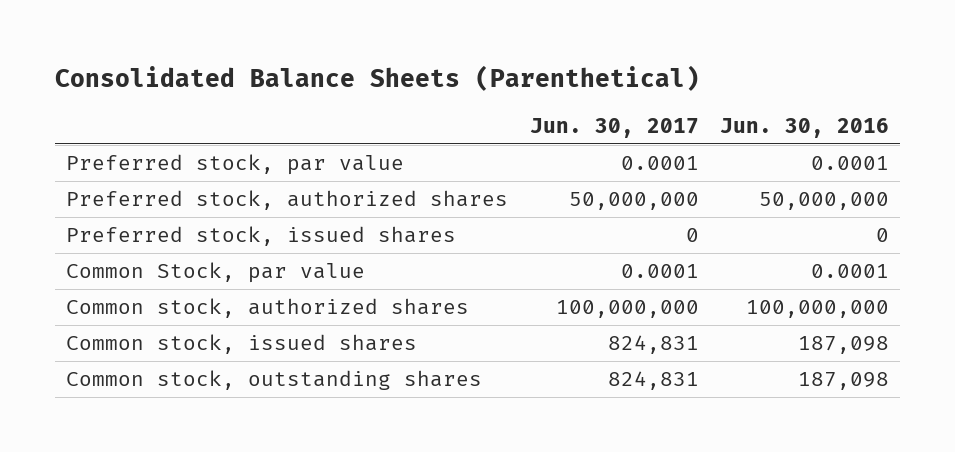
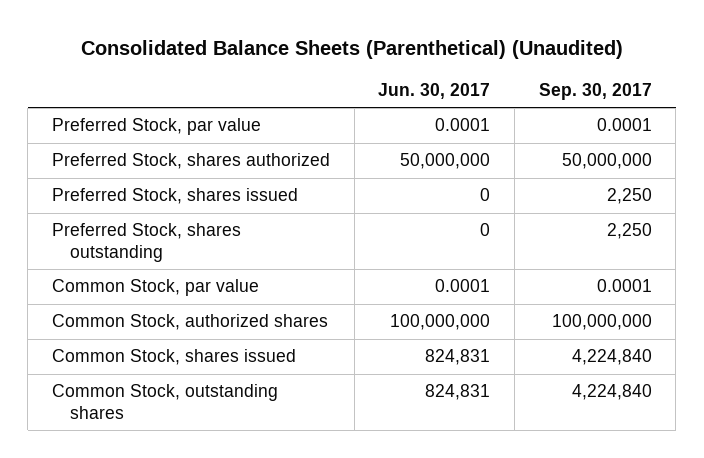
[54,64,700,91] Consolidated Balance Sheets (Parenthetical) -> [80,39,623,59] Consolidated Balance Sheets (Parenthetical) (Unaudited)
[720,117,890,138] Jun. 30, 2016 -> none
none -> [538,82,652,100] Sep. 30, 2017
[65,154,404,176] Preferred stock, par value -> [51,118,261,136] Preferred Stock, par value
[65,190,508,211] Preferred stock, authorized shares -> [51,153,330,170] Preferred Stock, shares authorized
[65,226,456,247] Preferred stock, issued shares -> [51,188,298,205] Preferred Stock, shares issued
none -> [51,223,241,262] Preferred Stock, shares outstanding
[65,298,469,319] Common stock, authorized shares -> [51,314,328,331] Common Stock, authorized shares
[65,334,417,355] Common stock, issued shares -> [51,349,296,366] Common Stock, shares issued
[65,370,482,391] Common stock, outstanding shares -> [51,384,278,419] Common Stock, outstanding shares

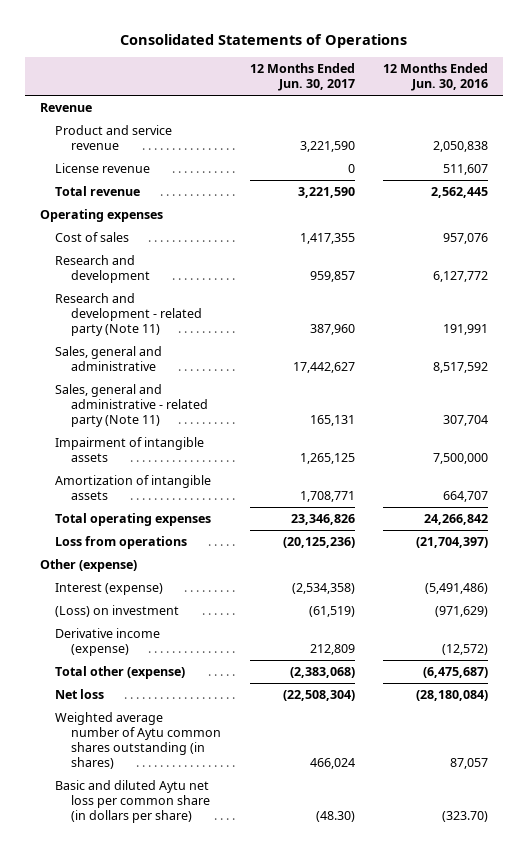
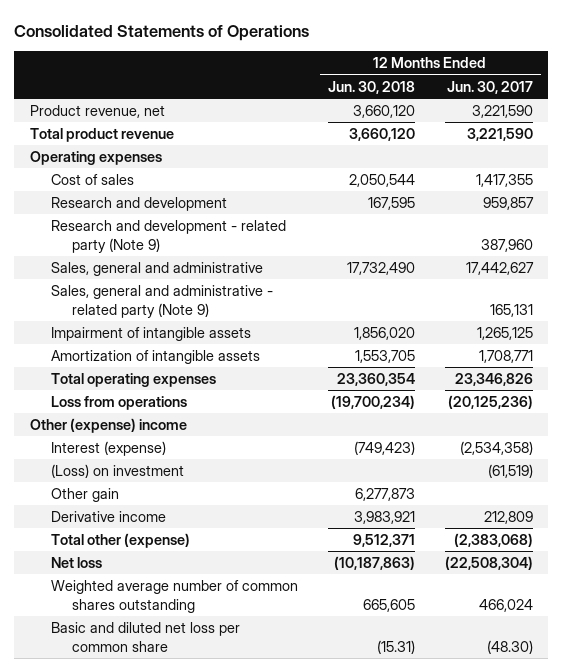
[383,63,489,92] 12 Months Ended Jun. 30, 2016 -> none
none -> [327,80,415,94] Jun. 30, 2018
[39,102,92,112] Revenue -> none
[55,162,151,173] License revenue -> none
[55,124,173,151] Product and service revenue -> [29,104,165,118] Product revenue, net
[55,185,141,196] Total revenue -> [29,127,174,142] Total product revenue
[55,292,202,337] Research and development - related party (Note 11) -> [50,219,286,253] Research and development - related party (Note 9)
[55,383,208,428] Sales, general and administrative - related party (Note 11) -> [50,284,273,318] Sales, general and administrative - related party (Note 9)
[39,558,137,572] Other (expense) -> [29,417,187,433] Other (expense) income
none -> [50,487,119,502] Other gain
[55,627,161,657] Derivative income (expense) -> [50,510,166,522] Derivative income
[55,711,221,770] Weighted average number of Aytu common shares outstanding (in shares) -> [50,579,298,613] Weighted average number of common shares outstanding
[55,779,210,824] Basic and diluted Aytu net loss per common share (in dollars per share) -> [50,621,240,652] Basic and diluted net loss per common share

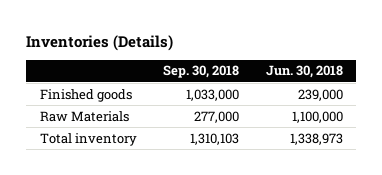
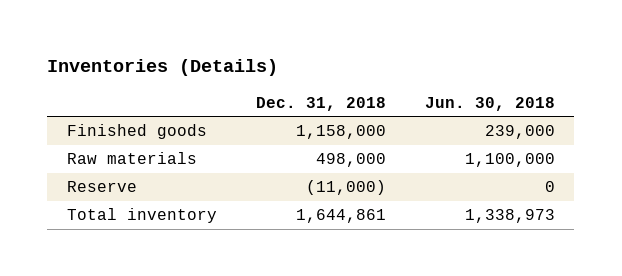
[163,65,240,79] Sep. 30, 2018 -> none
none -> [255,96,386,111] Dec. 31, 2018
[39,110,129,122] Raw Materials -> [66,152,197,165] Raw materials
none -> [66,181,137,193] Reserve

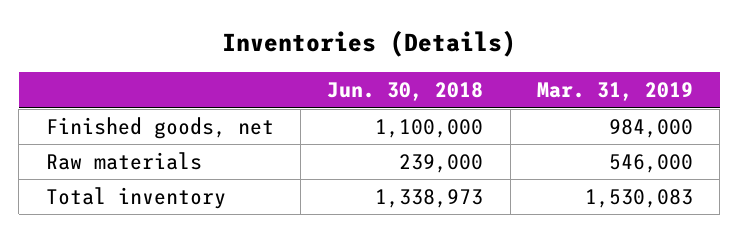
[255,96,386,111] Dec. 31, 2018 -> none
none -> [537,82,694,102] Mar. 31, 2019
[66,181,137,193] Reserve -> none
[66,124,207,140] Finished goods -> [45,117,274,140] Finished goods, net
[484,125,555,140] 239,000 -> [375,119,484,139] 1,100,000
[464,153,555,168] 1,100,000 -> [399,154,484,174] 239,000

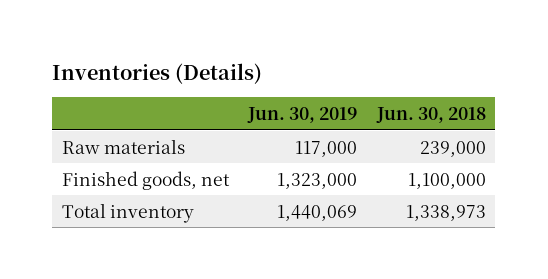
[537,82,694,102] Mar. 31, 2019 -> none
none -> [247,106,358,123] Jun. 30, 2019
[45,117,274,140] Finished goods, net -> [62,170,231,190] Finished goods, net

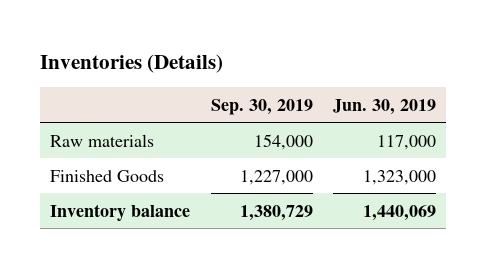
[375,106,486,123] Jun. 30, 2018 -> none
none -> [210,98,313,115] Sep. 30, 2019
[62,170,231,190] Finished goods, net -> [50,169,165,182] Finished Goods
[62,202,195,223] Total inventory -> [50,203,191,221] Inventory balance

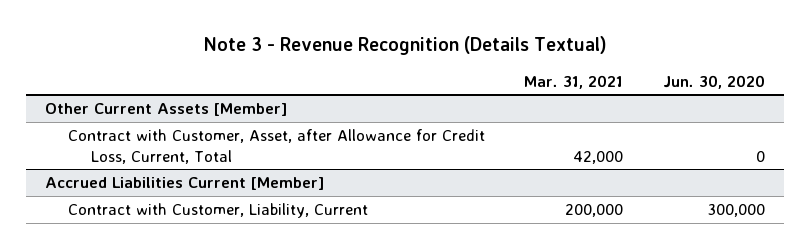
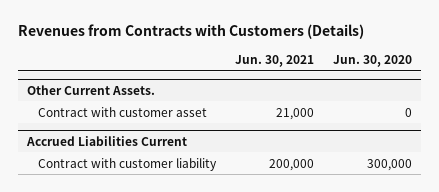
[203,36,608,56] Note 3 - Revenue Recognition (Details Textual) -> [17,24,364,40] Revenues from Contracts with Customers (Details)
[524,74,624,89] Mar. 31, 2021 -> none
none -> [234,55,314,68] Jun. 30, 2021
[45,103,288,117] Other Current Assets [Member] -> [27,84,156,95] Other Current Assets.
[68,129,486,164] Contract with Customer, Asset, after Allowance for Credit Loss, Current, Total -> [37,106,207,117] Contract with customer asset
[45,177,325,191] Accrued Liabilities Current [Member] -> [26,135,188,146] Accrued Liabilities Current
[68,203,369,219] Contract with Customer, Liability, Current -> [37,157,217,171] Contract with customer liability

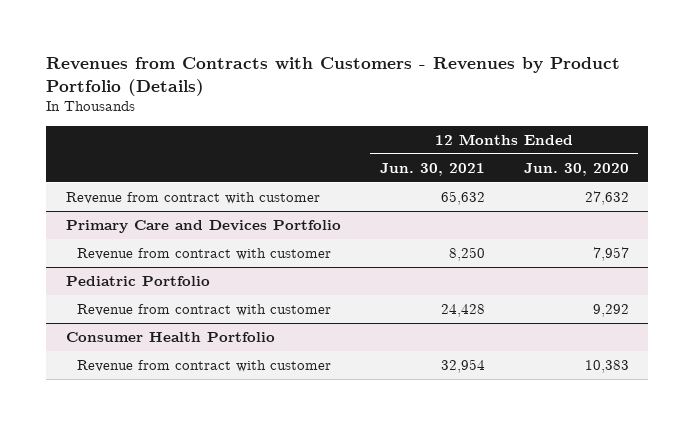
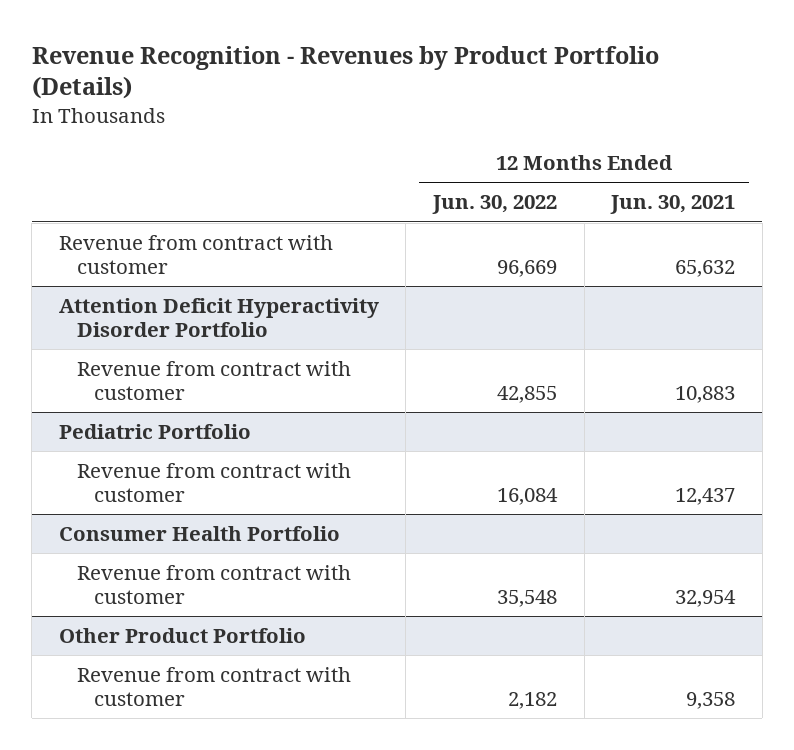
[46,56,621,96] Revenues from Contracts with Customers - Revenues by Product Portfolio (Details) -> [31,45,659,100] Revenue Recognition - Revenues by Product Portfolio (Details)
[523,162,629,176] Jun. 30, 2020 -> none
none -> [432,195,558,215] Jun. 30, 2022
[65,220,341,234] Primary Care and Devices Portfolio -> none
none -> [58,297,379,338] Attention Deficit Hyperactivity Disorder Portfolio
[448,247,485,262] 8,250 -> [675,386,736,404] 10,883
[440,304,485,318] 24,428 -> [675,488,736,506] 12,437
none -> [58,627,306,643] Other Product Portfolio
none -> [76,666,351,707] Revenue from contract with customer

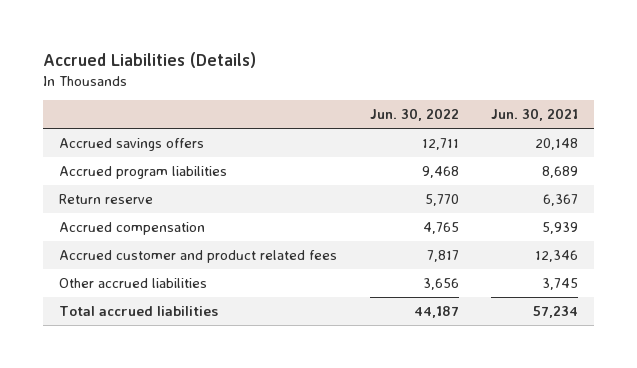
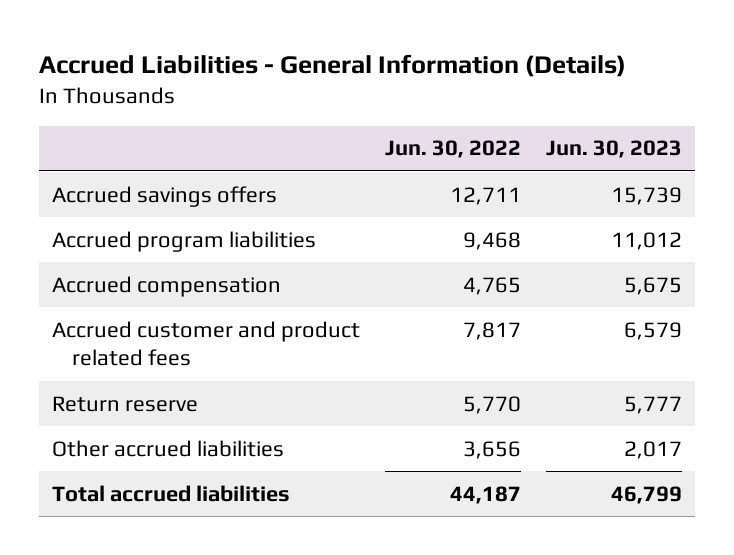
[43,51,257,68] Accrued Liabilities (Details) -> [39,54,627,78] Accrued Liabilities - General Information (Details)
[490,108,578,122] Jun. 30, 2021 -> none
none -> [546,140,683,159] Jun. 30, 2023
[59,193,154,204] Return reserve -> [51,395,198,412] Return reserve

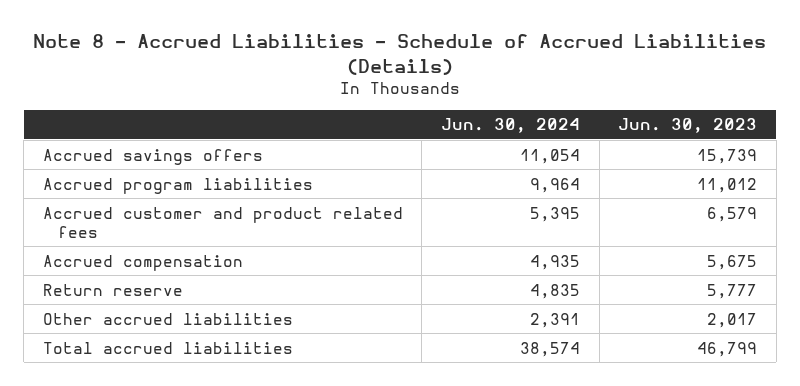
[39,54,627,78] Accrued Liabilities - General Information (Details) -> [32,34,766,75] Note 8 - Accrued Liabilities - Schedule of Accrued Liabilities (Details)
[385,140,522,159] Jun. 30, 2022 -> none
none -> [440,118,580,134] Jun. 30, 2024
[51,275,281,297] Accrued compensation -> [42,254,243,271] Accrued compensation

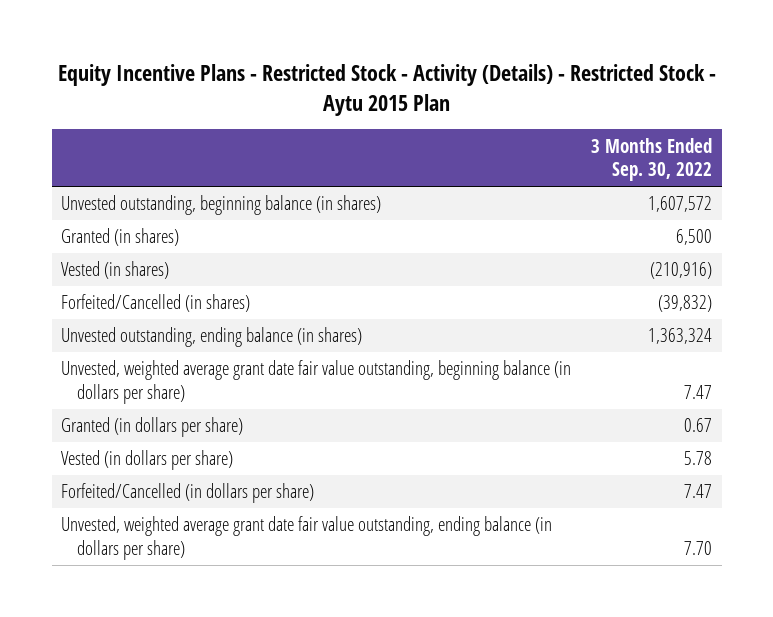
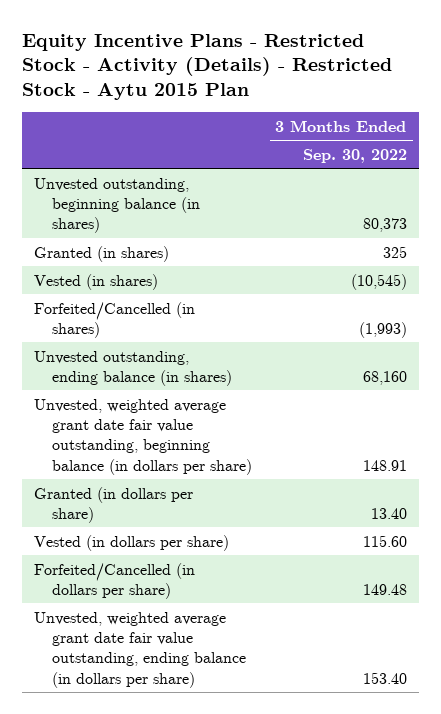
[647,196,712,213] 1,607,572 -> [362,218,407,233] 80,373
[675,229,712,246] 6,500 -> [382,245,407,258] 325
[649,262,712,280] (210,916) -> [350,273,407,290] (10,545)
[657,295,712,313] (39,832) -> [358,321,407,338] (1,993)
[647,328,712,345] 1,363,324 -> [362,370,407,385] 68,160
[683,384,712,399] 7.47 -> [362,459,407,471] 148.91
[683,418,712,433] 0.67 -> [370,507,407,519] 13.40
[683,451,712,466] 5.78 -> [362,534,407,547] 115.60
[683,484,712,499] 7.47 -> [362,583,407,595] 149.48
[683,540,712,555] 7.70 -> [362,671,407,684] 153.40

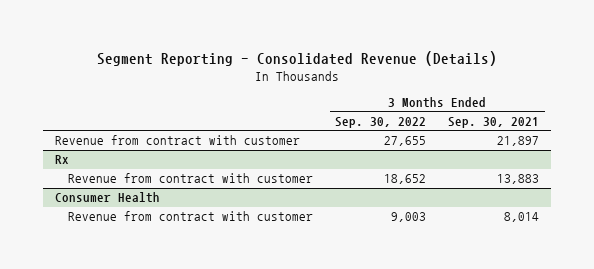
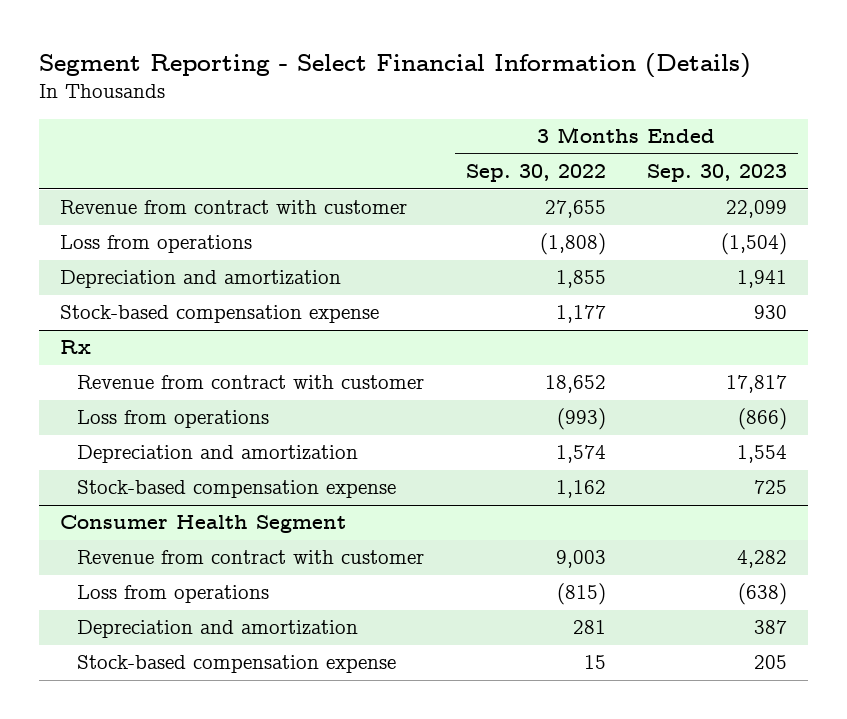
[97,51,498,67] Segment Reporting - Consolidated Revenue (Details) -> [39,52,752,78] Segment Reporting - Select Financial Information (Details)
[448,116,540,128] Sep. 30, 2021 -> none
none -> [647,164,788,183] Sep. 30, 2023
none -> [60,235,253,254] Loss from operations
none -> [60,270,342,289] Depreciation and amortization
none -> [60,305,380,324] Stock-based compensation expense
none -> [77,410,270,429] Loss from operations
none -> [77,445,359,464] Depreciation and amortization
none -> [77,480,397,499] Stock-based compensation expense
[54,192,160,204] Consumer Health -> [60,515,347,534] Consumer Health Segment
none -> [77,585,270,604] Loss from operations
none -> [77,620,359,639] Depreciation and amortization
none -> [77,655,397,674] Stock-based compensation expense

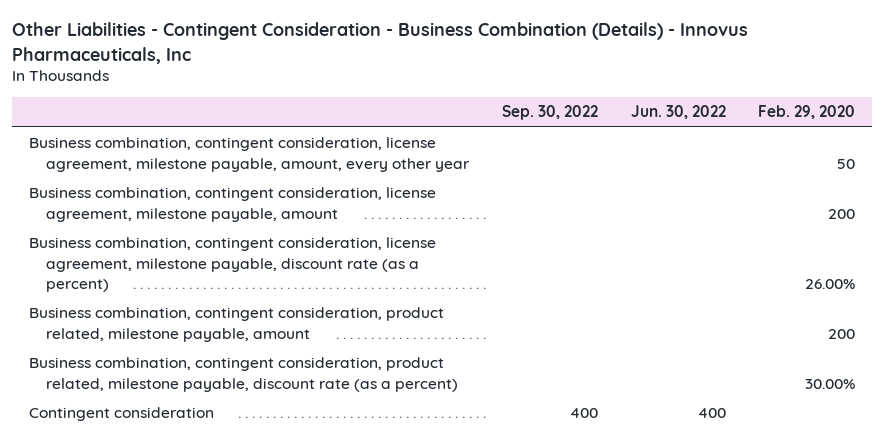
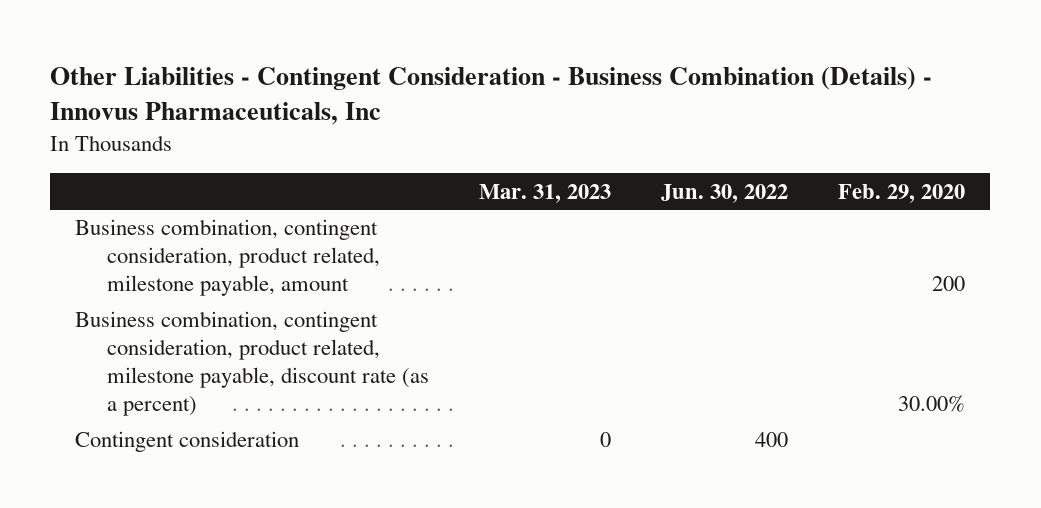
[502,105,599,121] Sep. 30, 2022 -> none
none -> [478,183,611,203] Mar. 31, 2023
[28,137,471,172] Business combination, contingent consideration, license agreement, milestone payable, amount, every other year -> none
[28,187,436,222] Business combination, contingent consideration, license agreement, milestone payable, amount -> none
[28,237,436,292] Business combination, contingent consideration, license agreement, milestone payable, discount rate (as a percent) -> none

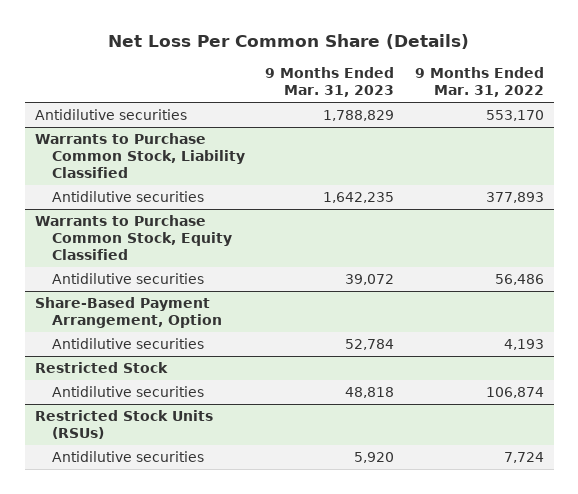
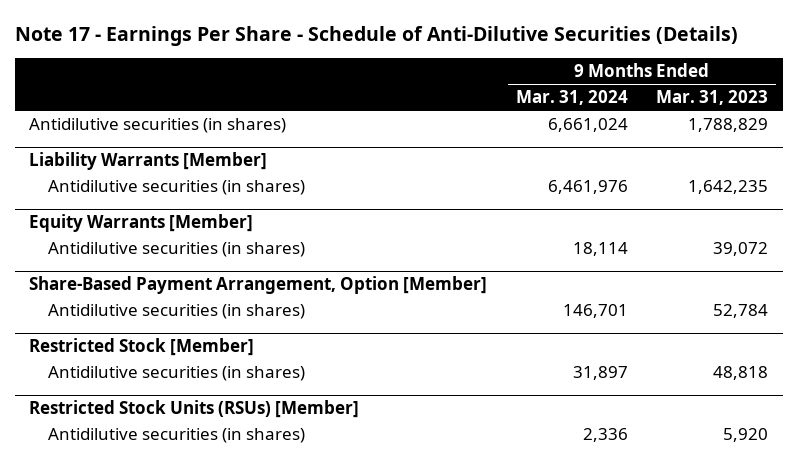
[108,33,470,49] Net Loss Per Common Share (Details) -> [14,25,738,46] Note 17 - Earnings Per Share - Schedule of Anti-Dilutive Securities (Details)
[414,67,544,98] 9 Months Ended Mar. 31, 2022 -> none
none -> [515,90,628,106] Mar. 31, 2024
[34,133,246,179] Warrants to Purchase Common Stock, Liability Classified -> none
[34,215,233,261] Warrants to Purchase Common Stock, Equity Classified -> none
[34,109,187,121] Antidilutive securities -> [28,118,286,134] Antidilutive securities (in shares)
none -> [28,152,267,171] Liability Warrants [Member]
[52,191,205,203] Antidilutive securities -> [47,180,305,196] Antidilutive securities (in shares)
none -> [28,214,253,233] Equity Warrants [Member]
[52,273,205,285] Antidilutive securities -> [47,242,305,258] Antidilutive securities (in shares)
[34,297,223,329] Share-Based Payment Arrangement, Option -> [28,276,487,295] Share-Based Payment Arrangement, Option [Member]
[52,338,205,350] Antidilutive securities -> [47,304,305,320] Antidilutive securities (in shares)
[34,362,168,374] Restricted Stock -> [28,338,254,357] Restricted Stock [Member]
[52,386,205,398] Antidilutive securities -> [47,366,305,382] Antidilutive securities (in shares)
[34,410,213,440] Restricted Stock Units (RSUs) -> [28,400,359,419] Restricted Stock Units (RSUs) [Member]
[52,451,205,463] Antidilutive securities -> [47,428,305,444] Antidilutive securities (in shares)

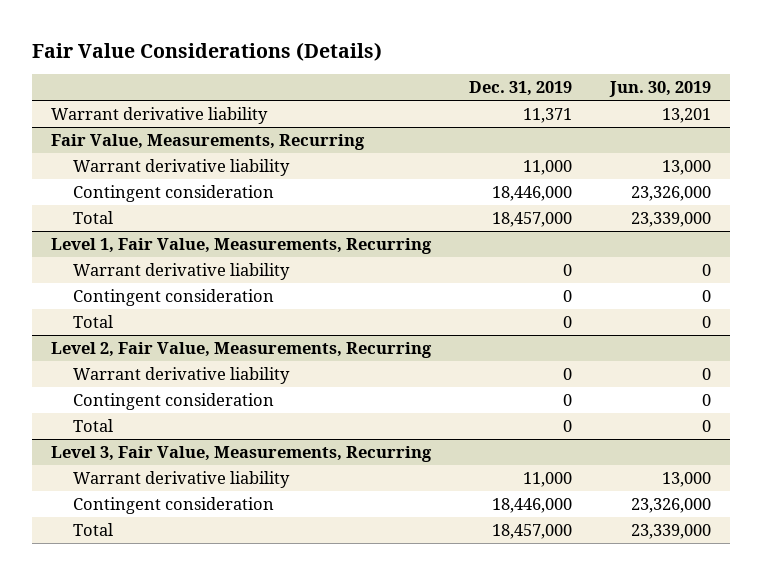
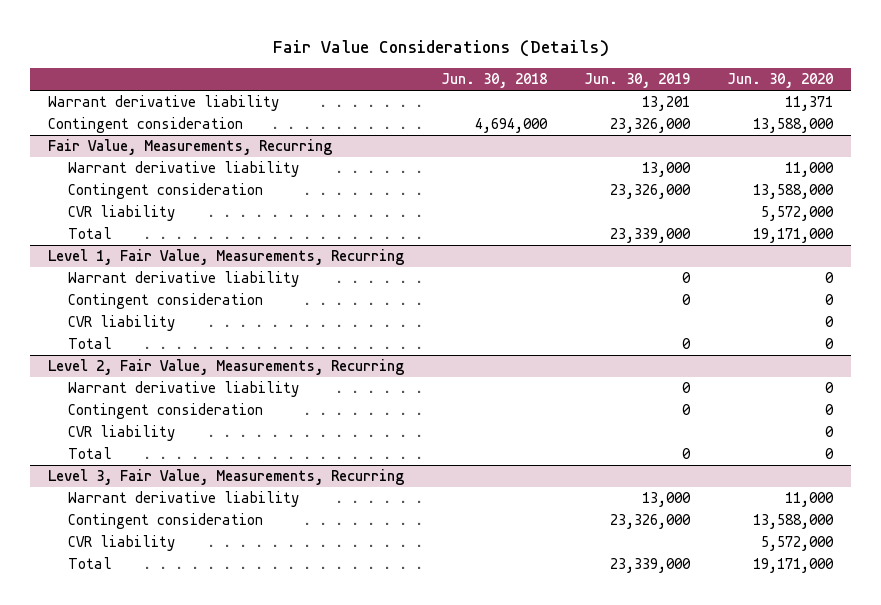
[468,81,572,97] Dec. 31, 2019 -> none
none -> [441,73,548,89] Jun. 30, 2018
none -> [727,73,834,89] Jun. 30, 2020
none -> [48,117,244,134] Contingent consideration
none -> [68,205,176,222] CVR liability
none -> [68,315,176,332] CVR liability
none -> [68,425,176,442] CVR liability
none -> [68,535,176,552] CVR liability

